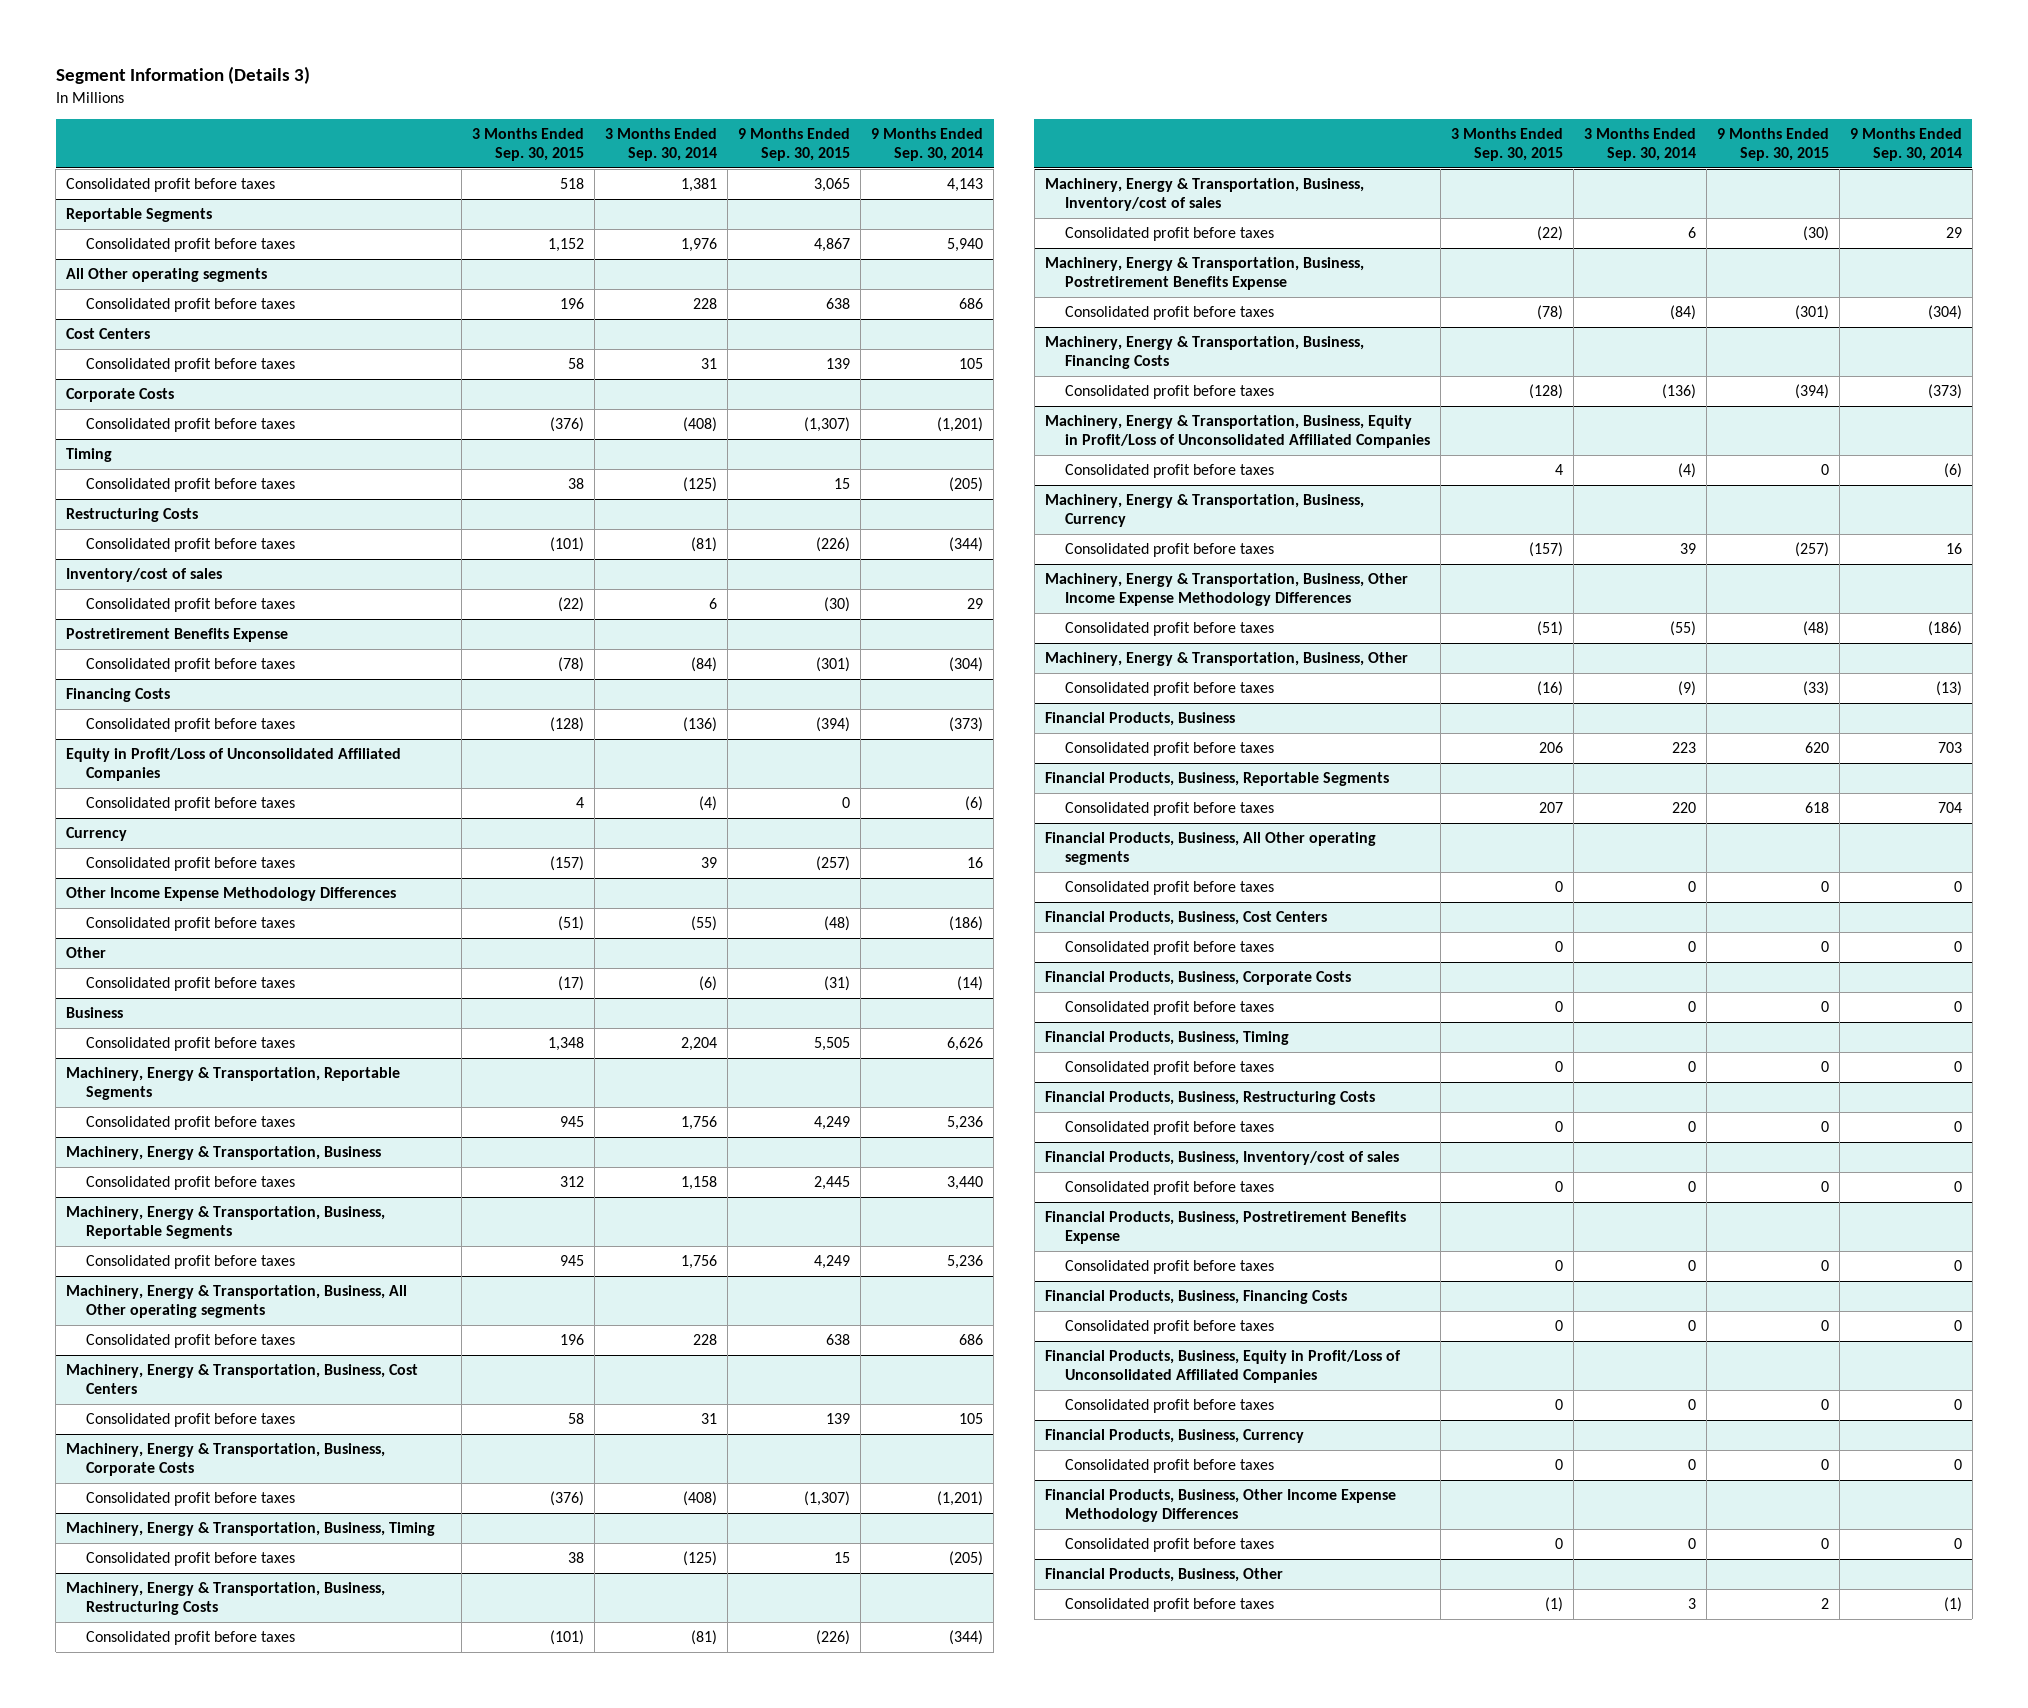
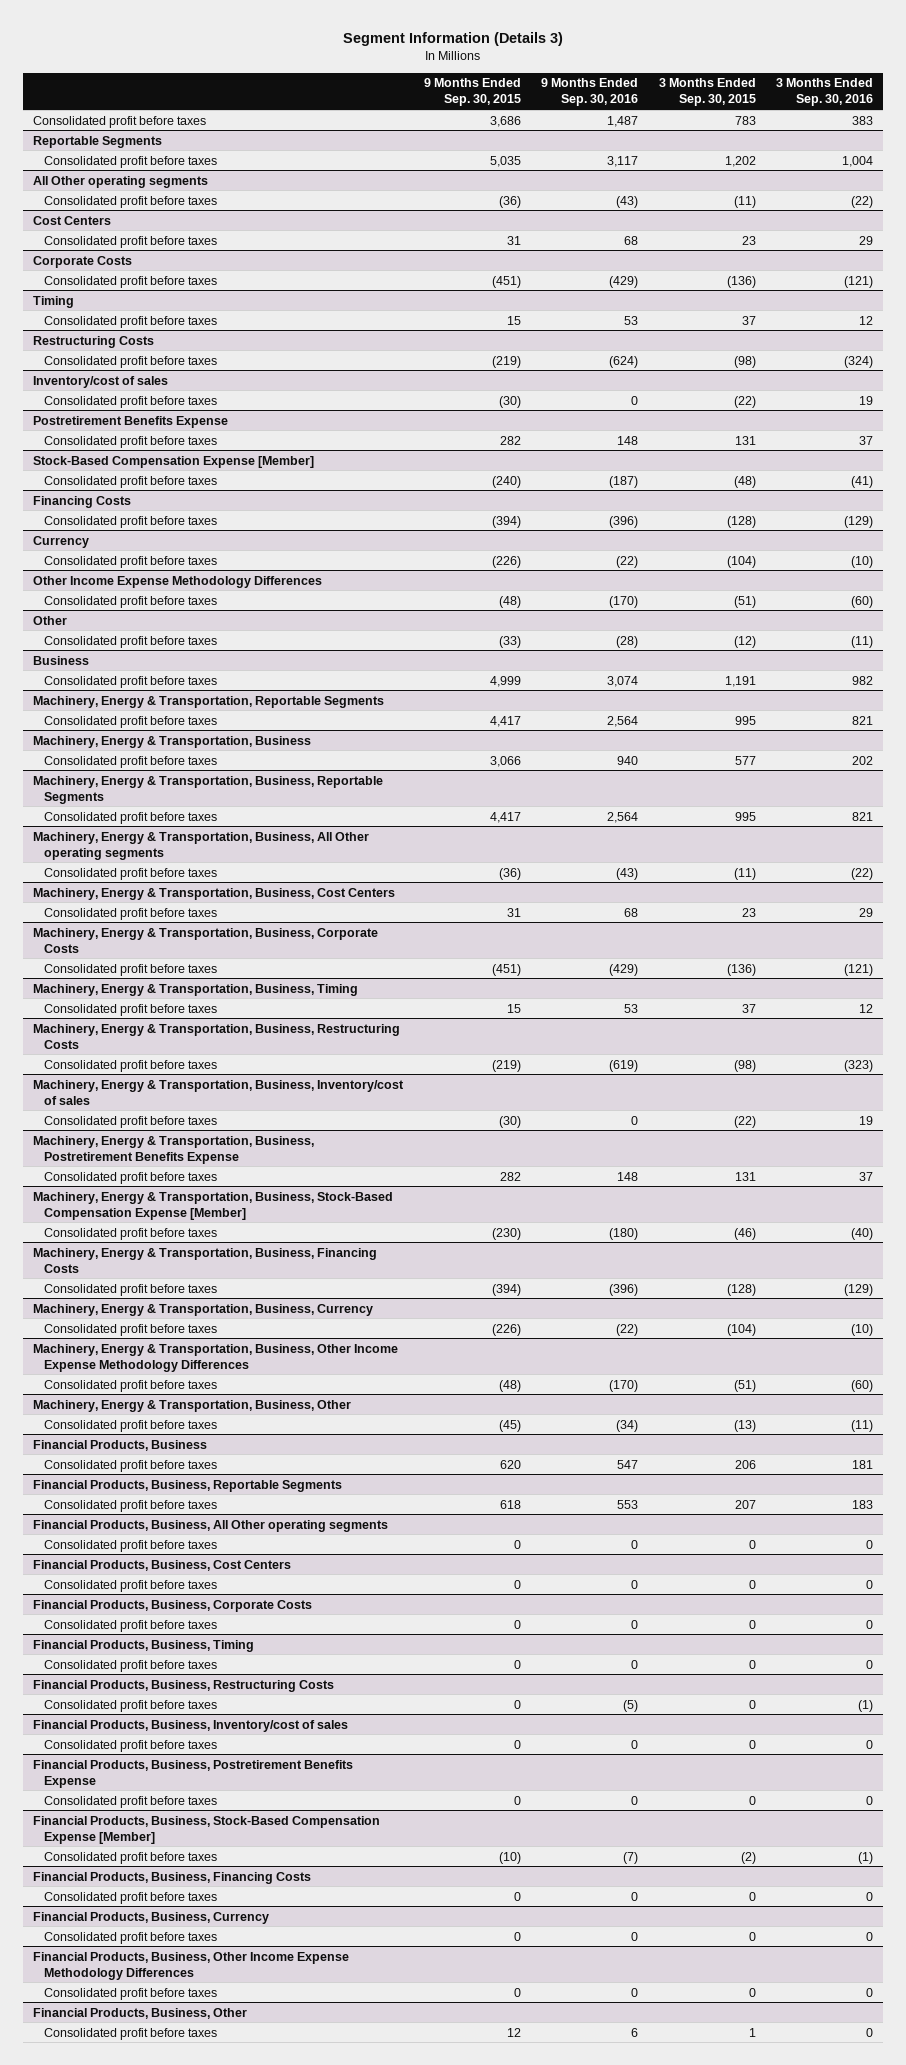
[605,127,718,162] 3 Months Ended Sep. 30, 2014 -> none
[871,127,984,162] 9 Months Ended Sep. 30, 2014 -> none
none -> [541,78,639,107] 9 Months Ended Sep. 30, 2016
none -> [776,78,874,107] 3 Months Ended Sep. 30, 2016
[560,178,585,190] 518 -> [734,115,756,125] 783
[814,178,851,193] 3,065 -> [489,115,521,127] 3,686
[548,238,585,253] 1,152 -> [724,155,756,167] 1,202
[814,238,851,253] 4,867 -> [489,155,521,167] 5,035
[560,298,585,310] 196 -> [733,195,756,208] (11)
[826,298,851,310] 638 -> [498,195,521,208] (36)
[568,358,585,370] 58 -> [741,235,756,245] 23
[826,358,851,370] 139 -> [506,235,521,245] 31
[550,417,585,433] (376) -> [726,275,756,288] (136)
[804,417,851,433] (1,307) -> [491,275,521,288] (451)
[568,478,585,490] 38 -> [741,315,756,325] 37
[550,537,585,553] (101) -> [733,355,756,368] (98)
[816,537,851,553] (226) -> [491,355,521,368] (219)
[558,657,585,673] (78) -> [734,435,756,445] 131
[816,657,851,673] (301) -> [499,435,521,445] 282
none -> [33,455,315,468] Stock-Based Compensation Expense [Member]
none -> [44,475,218,488] Consolidated profit before taxes
[66,748,402,782] Equity in Profit/Loss of Unconsolidated Affiliated Companies -> none
[86,797,296,812] Consolidated profit before taxes -> none
[550,856,585,872] (157) -> [726,555,756,568] (104)
[816,856,851,872] (257) -> [491,555,521,568] (226)
[558,976,585,992] (17) -> [733,635,756,648] (12)
[824,976,851,992] (31) -> [498,635,521,648] (33)
[548,1037,585,1052] 1,348 -> [724,675,756,687] 1,191
[814,1037,851,1052] 5,505 -> [489,675,521,687] 4,999
[560,1116,585,1128] 945 -> [734,715,756,725] 995
[814,1116,851,1131] 4,249 -> [489,715,521,727] 4,417
[560,1176,585,1188] 312 -> [734,755,756,765] 577
[814,1176,851,1191] 2,445 -> [489,755,521,767] 3,066
[560,1255,585,1267] 945 -> [734,811,756,821] 995
[814,1255,851,1270] 4,249 -> [489,811,521,823] 4,417
[560,1334,585,1346] 196 -> [733,867,756,880] (11)
[826,1334,851,1346] 638 -> [498,867,521,880] (36)
[568,1413,585,1425] 58 -> [741,907,756,917] 23
[826,1413,851,1425] 139 -> [506,907,521,917] 31
[550,1491,585,1507] (376) -> [726,963,756,976] (136)
[804,1491,851,1507] (1,307) -> [491,963,521,976] (451)
[568,1552,585,1564] 38 -> [741,1003,756,1013] 37
[550,1630,585,1646] (101) -> [733,1059,756,1072] (98)
[816,1630,851,1646] (226) -> [491,1059,521,1072] (219)
[1536,305,1563,321] (78) -> [734,1171,756,1181] 131
[1794,305,1829,321] (301) -> [499,1171,521,1181] 282
none -> [33,1191,394,1220] Machinery, Energy & Transportation, Business, Stock-Based Compensation Expense [Member]
none -> [44,1227,218,1240] Consolidated profit before taxes
[1044,415,1430,449] Machinery, Energy & Transportation, Business, Equity in Profit/Loss of Unconsolidated Affiliated Companies -> none
[1064,464,1274,479] Consolidated profit before taxes -> none
[1528,542,1563,558] (157) -> [726,1323,756,1336] (104)
[1794,542,1829,558] (257) -> [491,1323,521,1336] (226)
[1536,681,1563,697] (16) -> [733,1419,756,1432] (13)
[1802,681,1829,697] (33) -> [498,1419,521,1432] (45)
none -> [33,1815,381,1844] Financial Products, Business, Stock-Based Compensation Expense [Member]
none -> [44,1851,218,1864] Consolidated profit before taxes
[1044,1350,1401,1384] Financial Products, Business, Equity in Profit/Loss of Unconsolidated Affiliated Companies -> none
[1064,1399,1274,1414] Consolidated profit before taxes -> none
[1544,1597,1563,1613] (1) -> [748,2027,756,2037] 1
[1820,1598,1829,1610] 2 -> [506,2027,521,2037] 12

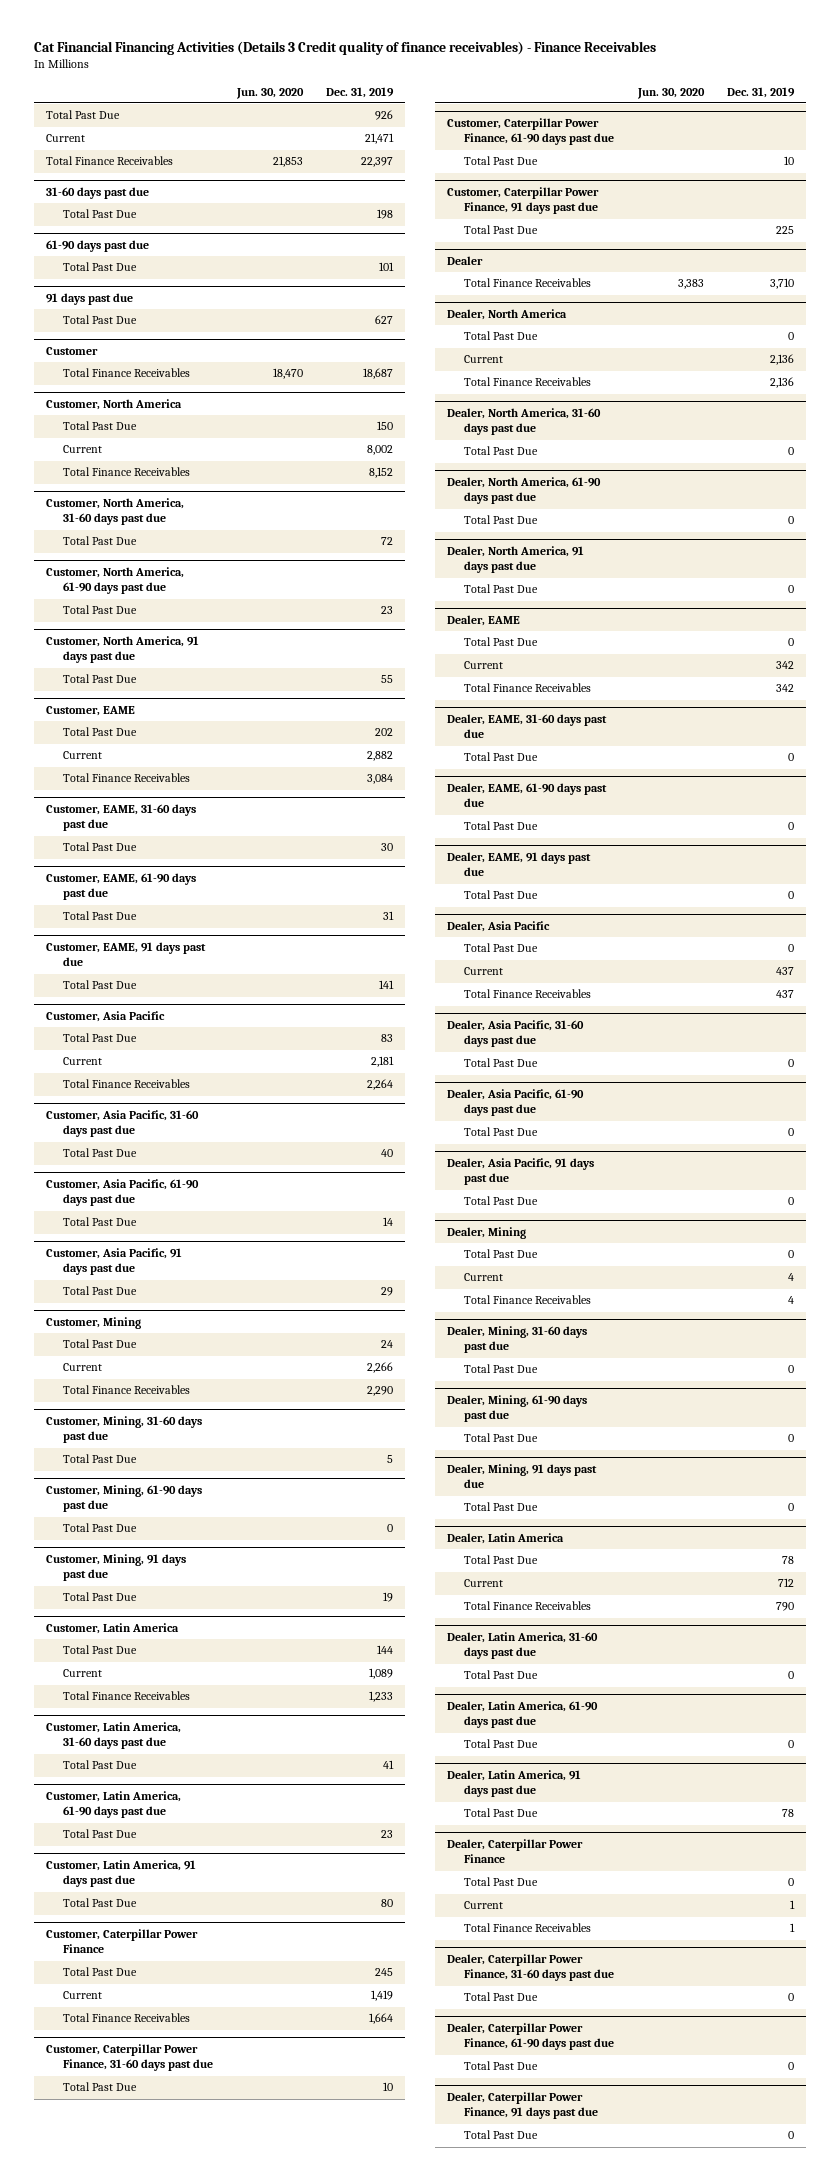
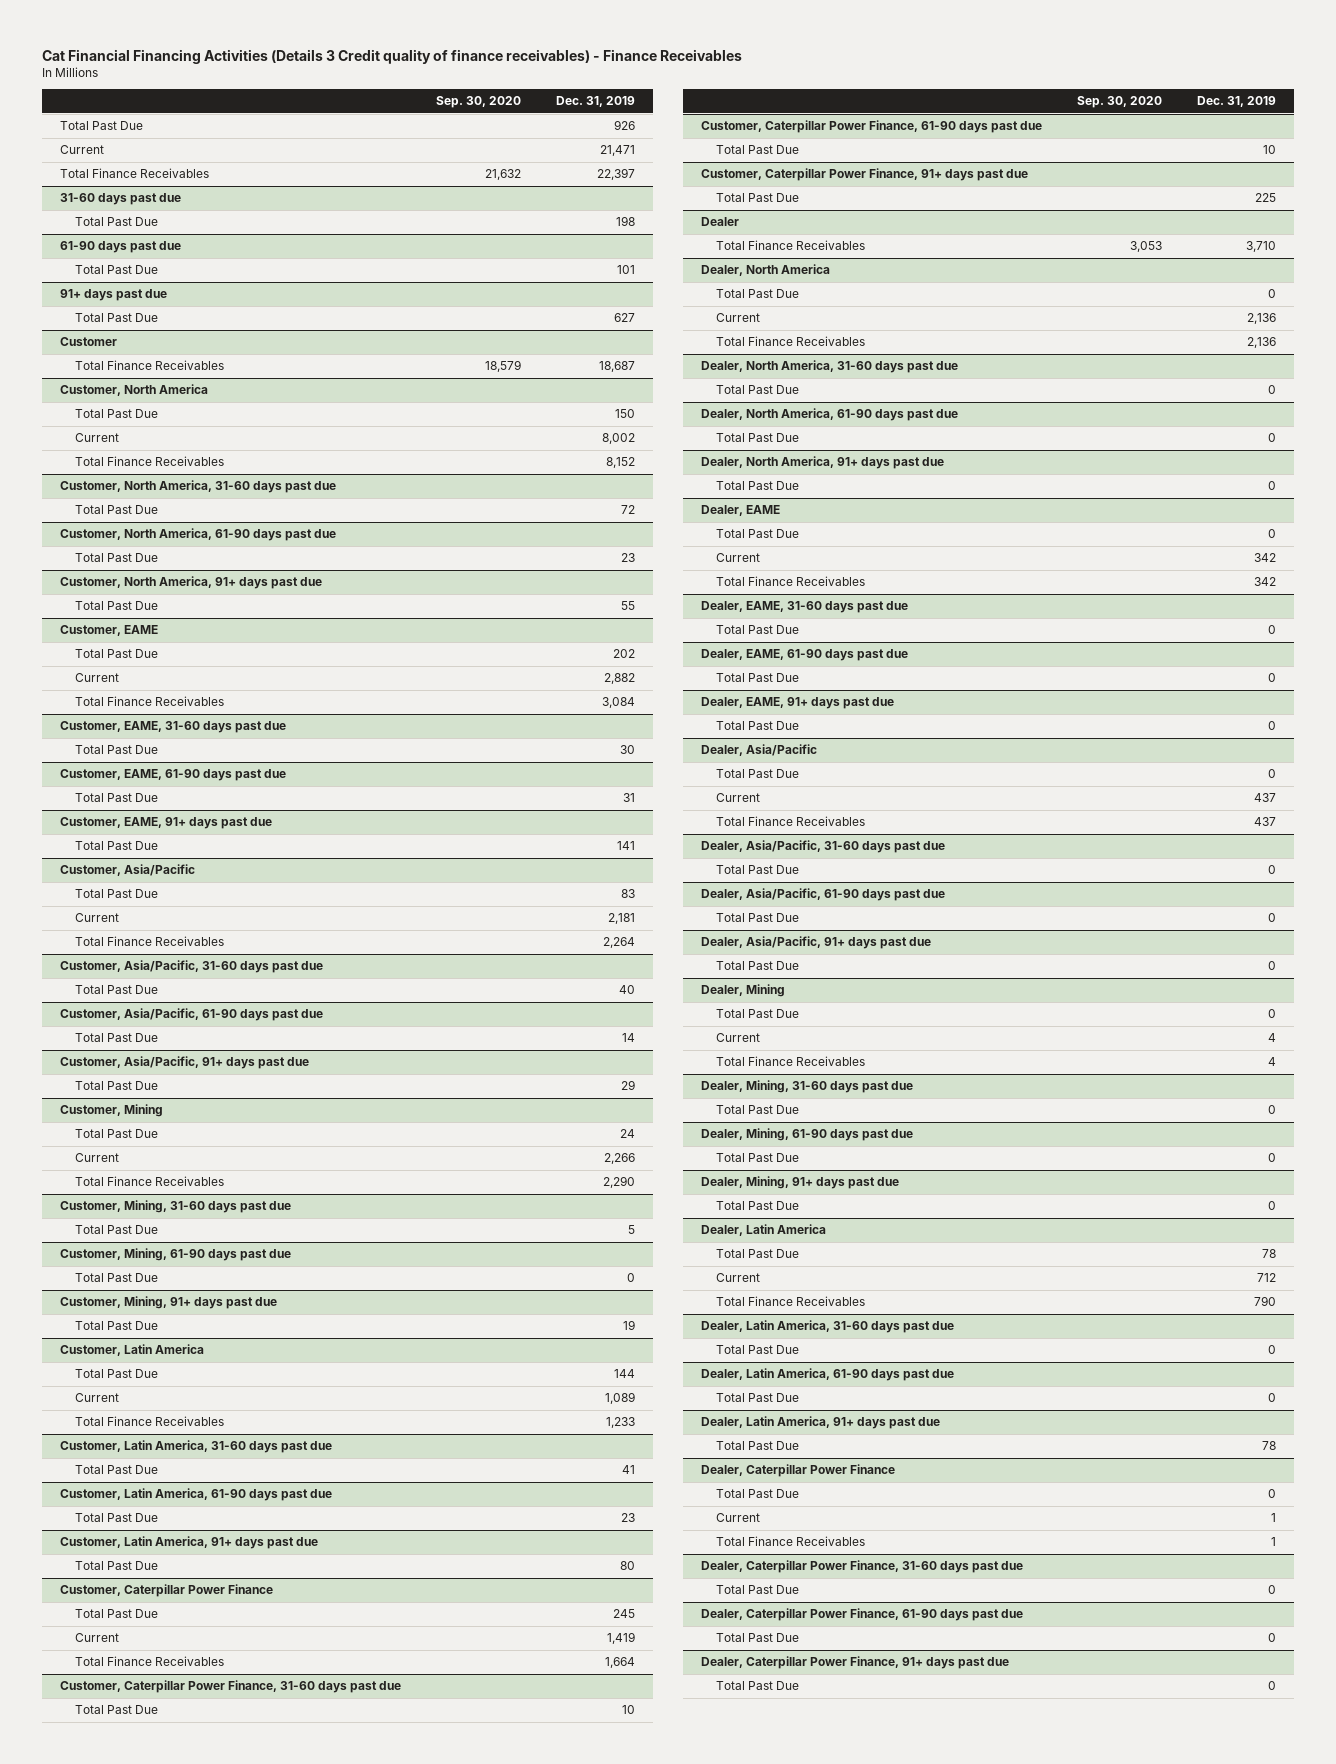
[235,87,304,99] Jun. 30, 2020 -> none
none -> [435,96,521,109] Sep. 30, 2020
[45,293,133,306] 91 days past due -> [59,289,167,302] 91+ days past due
[45,636,199,664] Customer, North America, 91 days past due -> [59,576,322,590] Customer, North America, 91+ days past due
[45,942,206,967] Customer, EAME, 91 days past due -> [59,817,272,830] Customer, EAME, 91+ days past due
[45,1011,165,1023] Customer, Asia Pacific -> [59,864,195,877] Customer, Asia/Pacific
[45,1110,199,1138] Customer, Asia Pacific, 31-60 days past due -> [59,960,323,974] Customer, Asia/Pacific, 31-60 days past due
[45,1179,199,1207] Customer, Asia Pacific, 61-90 days past due -> [59,1008,323,1022] Customer, Asia/Pacific, 61-90 days past due
[45,1248,182,1276] Customer, Asia Pacific, 91 days past due -> [59,1056,309,1070] Customer, Asia/Pacific, 91+ days past due
[45,1554,186,1582] Customer, Mining, 91 days past due -> [59,1296,277,1310] Customer, Mining, 91+ days past due
[45,1860,196,1888] Customer, Latin America, 91 days past due -> [59,1536,318,1550] Customer, Latin America, 91+ days past due
[446,187,599,215] Customer, Caterpillar Power Finance, 91 days past due -> [700,168,1028,182] Customer, Caterpillar Power Finance, 91+ days past due
[446,546,584,574] Dealer, North America, 91 days past due -> [700,456,944,470] Dealer, North America, 91+ days past due
[446,852,591,877] Dealer, EAME, 91 days past due -> [700,697,894,710] Dealer, EAME, 91+ days past due
[446,921,550,933] Dealer, Asia Pacific -> [700,744,817,757] Dealer, Asia/Pacific
[446,1020,584,1048] Dealer, Asia Pacific, 31-60 days past due -> [700,840,945,854] Dealer, Asia/Pacific, 31-60 days past due
[446,1089,584,1117] Dealer, Asia Pacific, 61-90 days past due -> [700,888,945,902] Dealer, Asia/Pacific, 61-90 days past due
[446,1158,594,1186] Dealer, Asia Pacific, 91 days past due -> [700,936,931,950] Dealer, Asia/Pacific, 91+ days past due
[446,1464,597,1489] Dealer, Mining, 91 days past due -> [700,1176,899,1190] Dealer, Mining, 91+ days past due
[446,1770,581,1798] Dealer, Latin America, 91 days past due -> [700,1416,940,1430] Dealer, Latin America, 91+ days past due
[446,2092,599,2120] Dealer, Caterpillar Power Finance, 91 days past due -> [700,1656,1009,1670] Dealer, Caterpillar Power Finance, 91+ days past due

